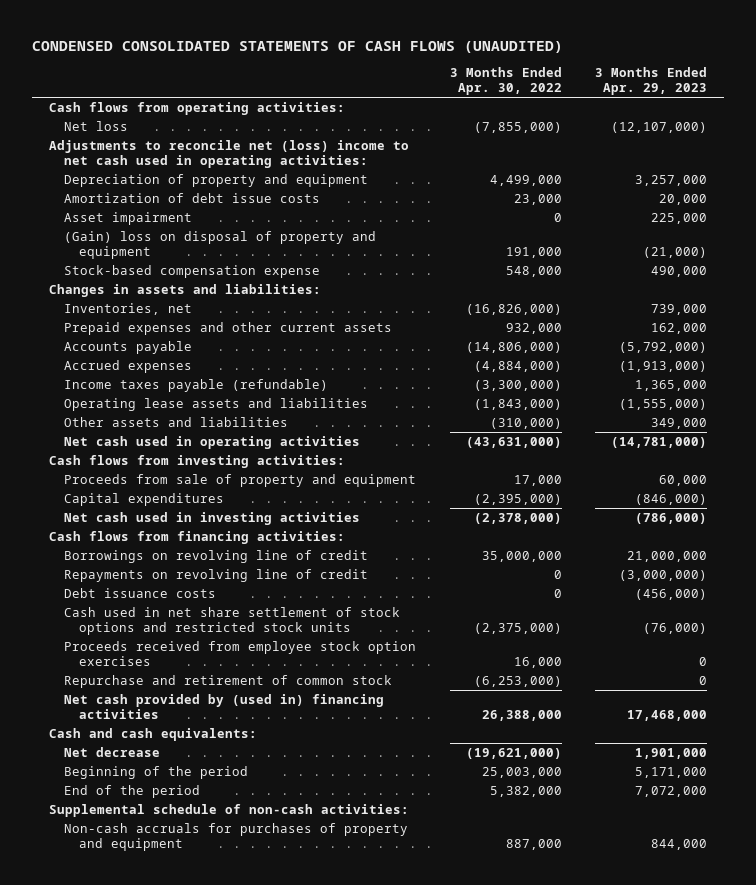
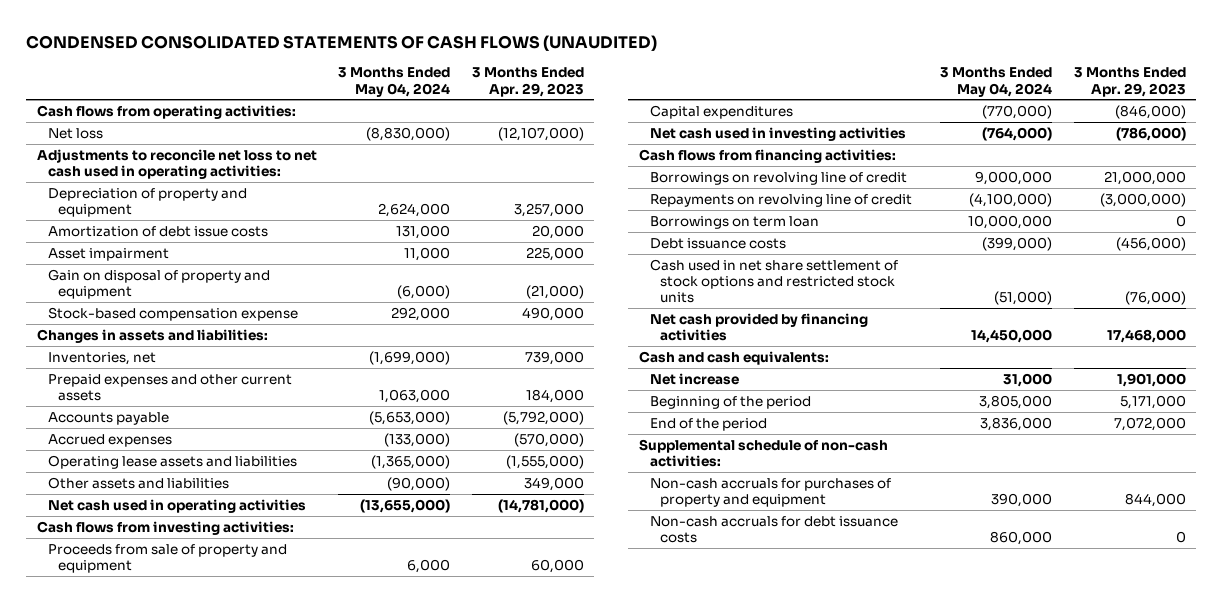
[449,67,562,96] 3 Months Ended Apr. 30, 2022 -> none
none -> [338,67,451,97] 3 Months Ended May 04, 2024
[48,139,409,168] Adjustments to reconcile net (loss) income to net cash used in operating activities: -> [37,148,318,180] Adjustments to reconcile net loss to net cash used in operating activities:
[64,230,377,259] (Gain) loss on disposal of property and equipment -> [47,268,270,300] Gain on disposal of property and equipment
[651,322,708,334] 162,000 -> [525,389,584,404] 184,000
[64,378,329,392] Income taxes payable (refundable) -> none
[619,360,708,372] (1,913,000) -> [513,432,584,447] (570,000)
none -> [649,215,819,229] Borrowings on term loan
[64,640,417,666] Proceeds received from employee stock option exercises -> none
[64,674,393,688] Repurchase and retirement of common stock -> none
[64,693,385,719] Net cash provided by (used in) financing activities -> [649,312,868,342] Net cash provided by financing activities
[64,746,161,757] Net decrease -> [649,372,739,385] Net increase
none -> [649,515,898,544] Non-cash accruals for debt issuance costs

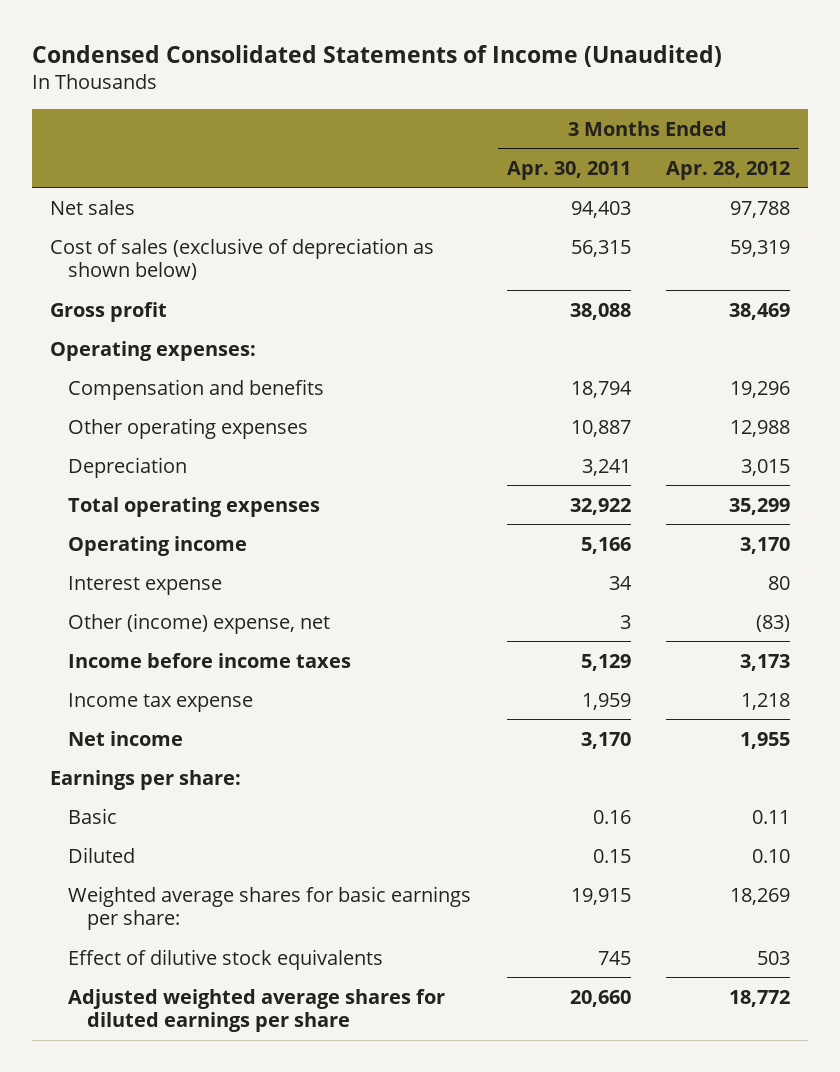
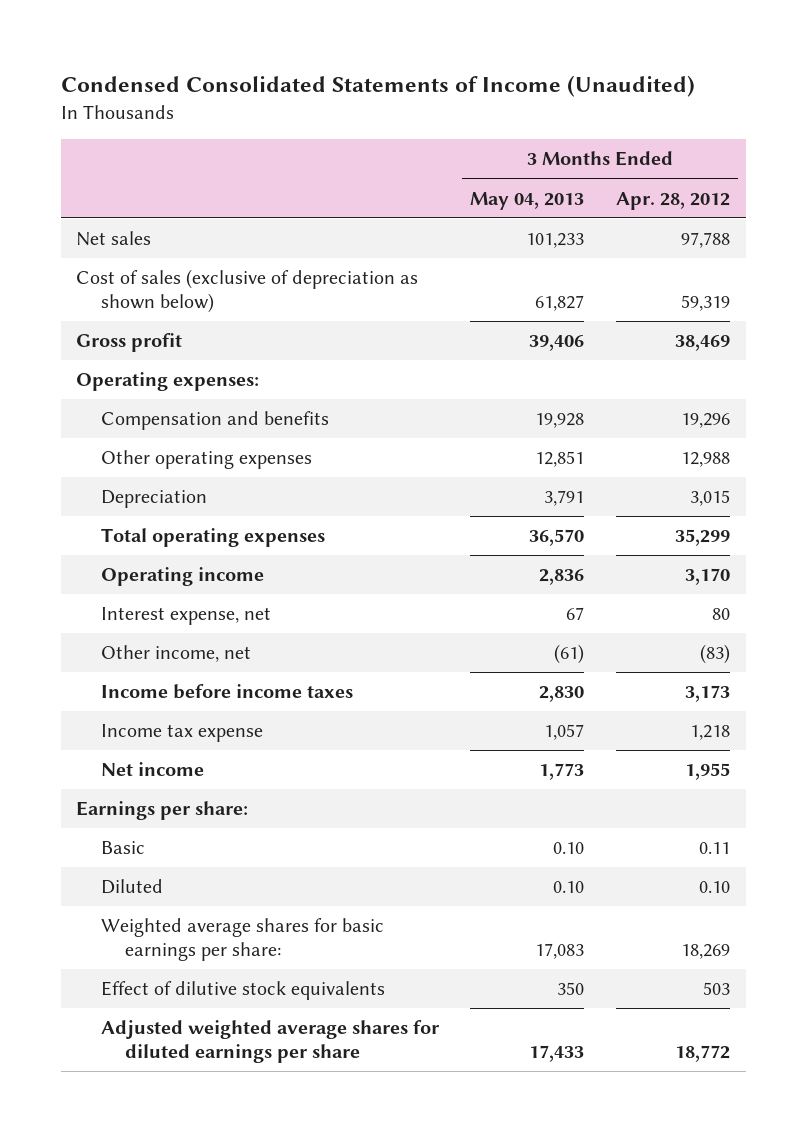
[506,160,631,180] Apr. 30, 2011 -> none
none -> [470,191,585,210] May 04, 2013
[68,575,223,595] Interest expense -> [100,607,271,626] Interest expense, net
[68,612,331,634] Other (income) expense, net -> [100,645,251,663] Other income, net

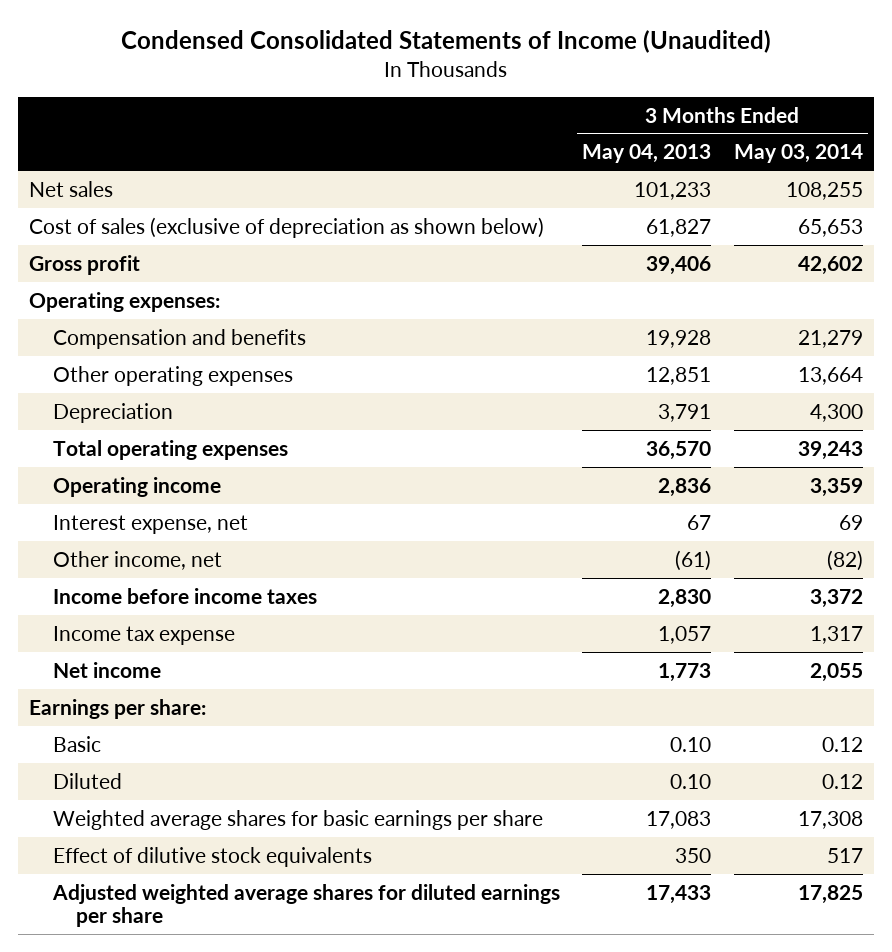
[615,191,730,210] Apr. 28, 2012 -> none
none -> [733,144,863,164] May 03, 2014
[100,918,384,962] Weighted average shares for basic earnings per share: -> [52,809,543,830] Weighted average shares for basic earnings per share

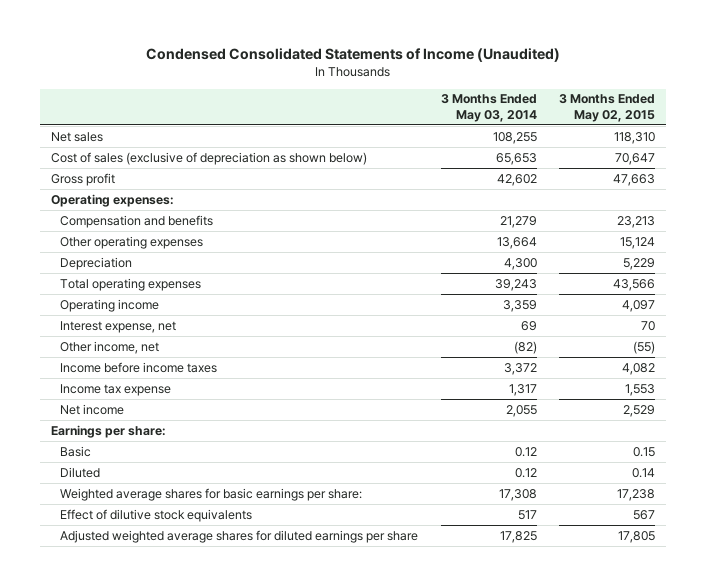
[582,144,712,164] May 04, 2013 -> none
none -> [559,94,656,122] 3 Months Ended May 02, 2015
[52,809,543,830] Weighted average shares for basic earnings per share -> [60,487,363,501] Weighted average shares for basic earnings per share:

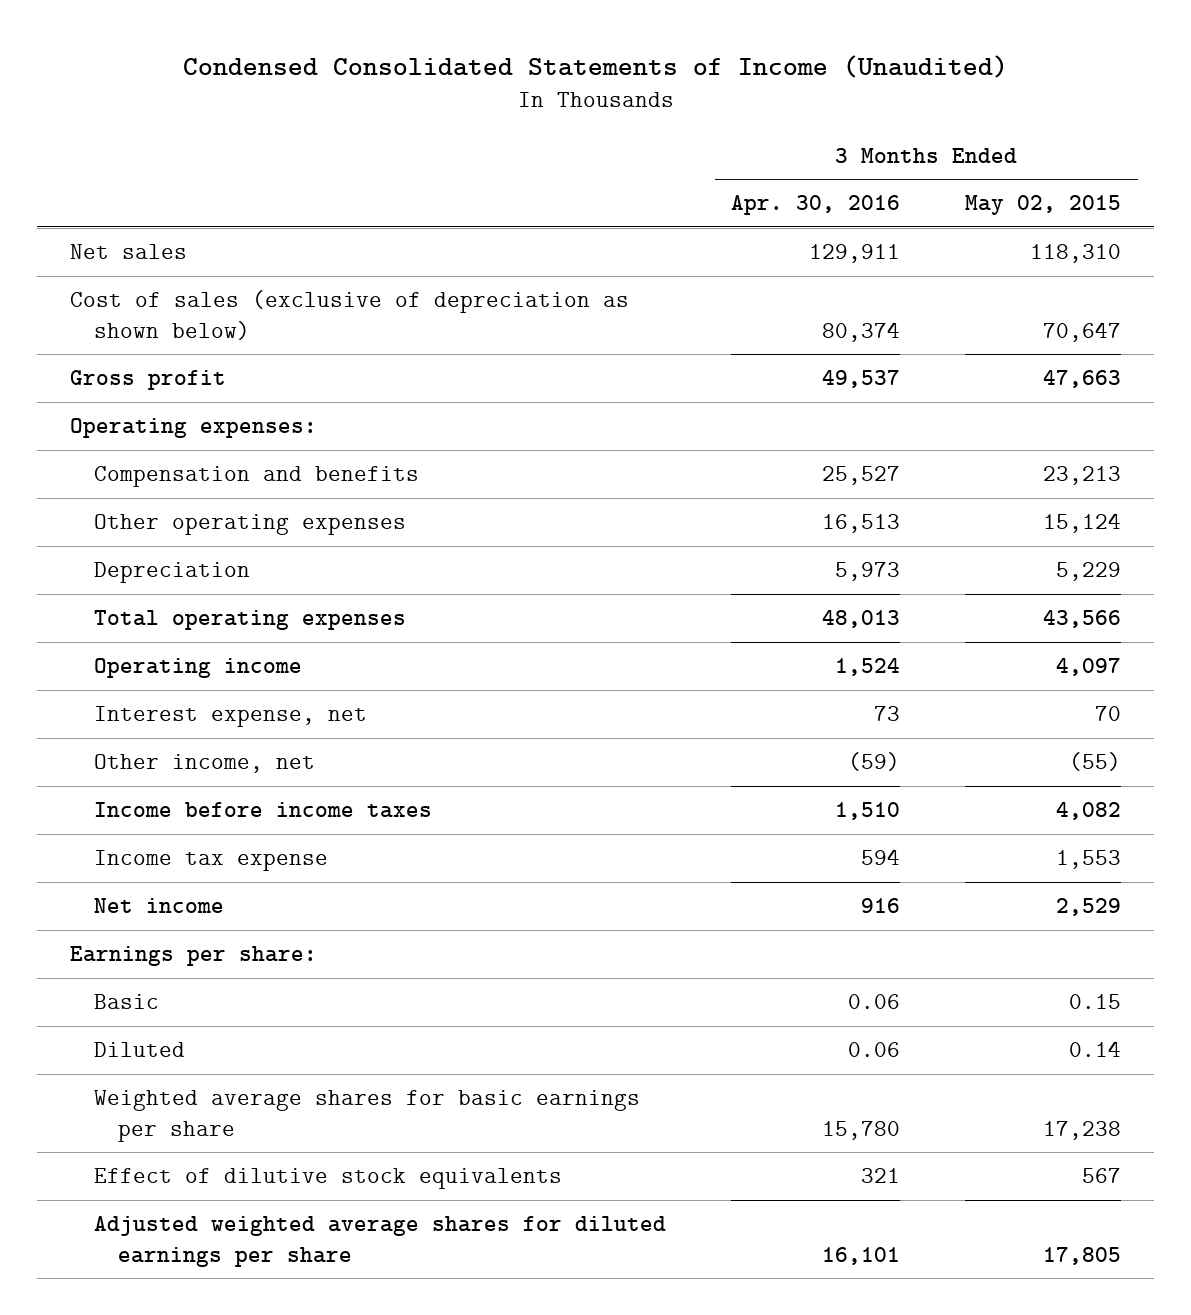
[440,94,537,122] 3 Months Ended May 03, 2014 -> none
none -> [730,195,900,216] Apr. 30, 2016
[60,487,363,501] Weighted average shares for basic earnings per share: -> [93,1090,640,1143] Weighted average shares for basic earnings per share

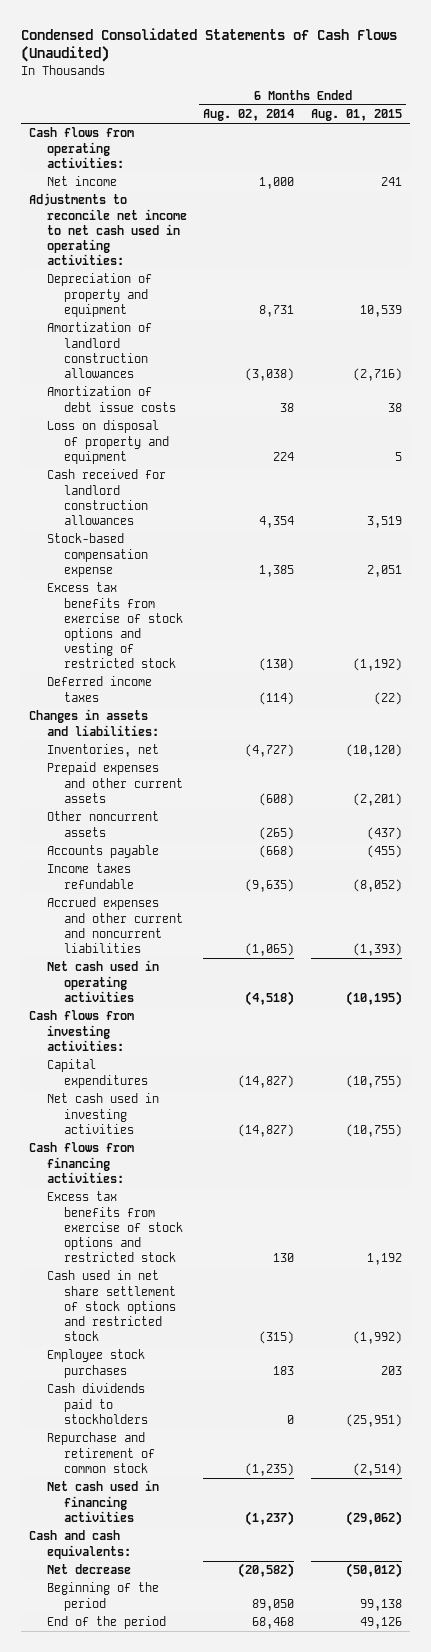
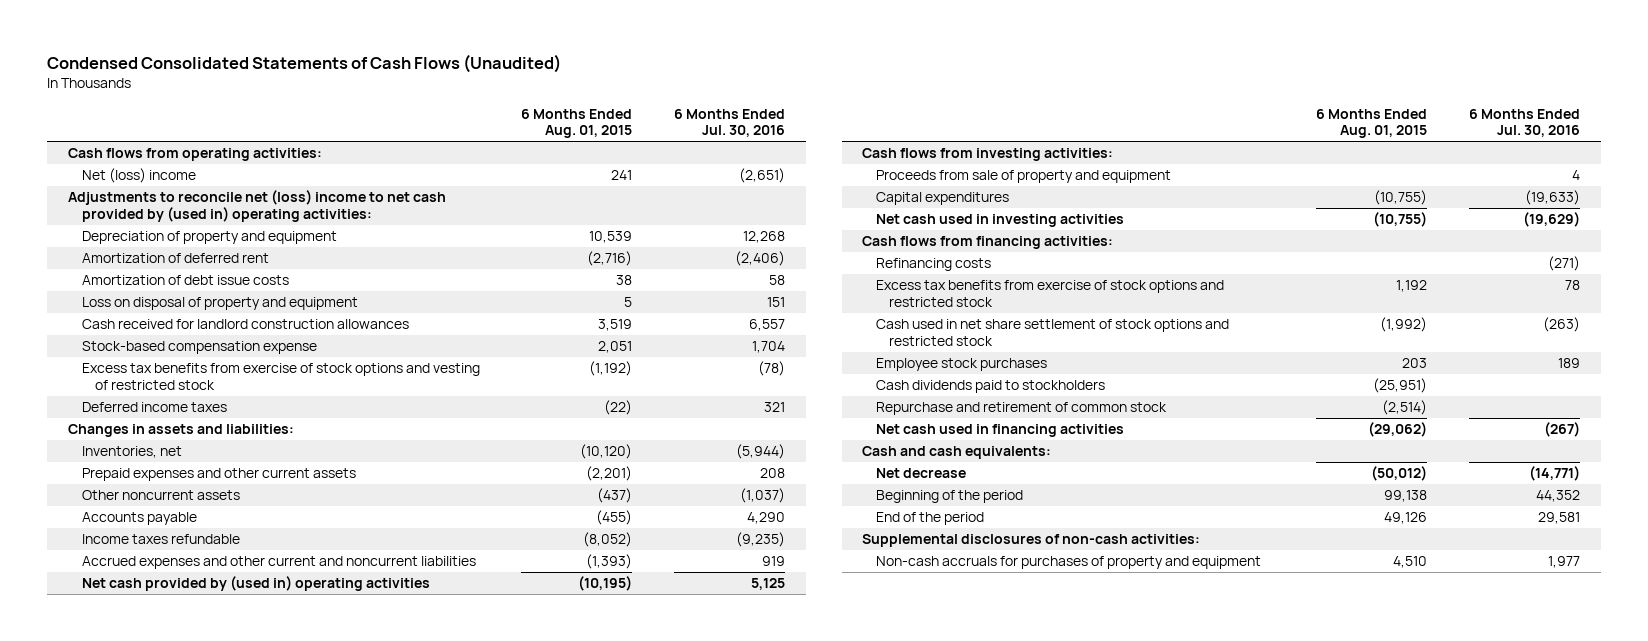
[203,109,295,122] Aug. 02, 2014 -> none
none -> [674,108,786,138] 6 Months Ended Jul. 30, 2016
[46,176,117,187] Net income -> [81,168,196,184] Net (loss) income
[29,193,187,265] Adjustments to reconcile net income to net cash used in operating activities: -> [68,190,447,222] Adjustments to reconcile net (loss) income to net cash provided by (used in) operating activities:
[46,322,152,378] Amortization of landlord construction allowances -> [81,253,269,264] Amortization of deferred rent
[46,960,159,1002] Net cash used in operating activities -> [81,576,430,592] Net cash provided by (used in) operating activities
none -> [875,170,1171,184] Proceeds from sale of property and equipment
none -> [875,258,991,272] Refinancing costs
none -> [862,534,1201,548] Supplemental disclosures of non-cash activities:
none -> [875,556,1261,570] Non-cash accruals for purchases of property and equipment

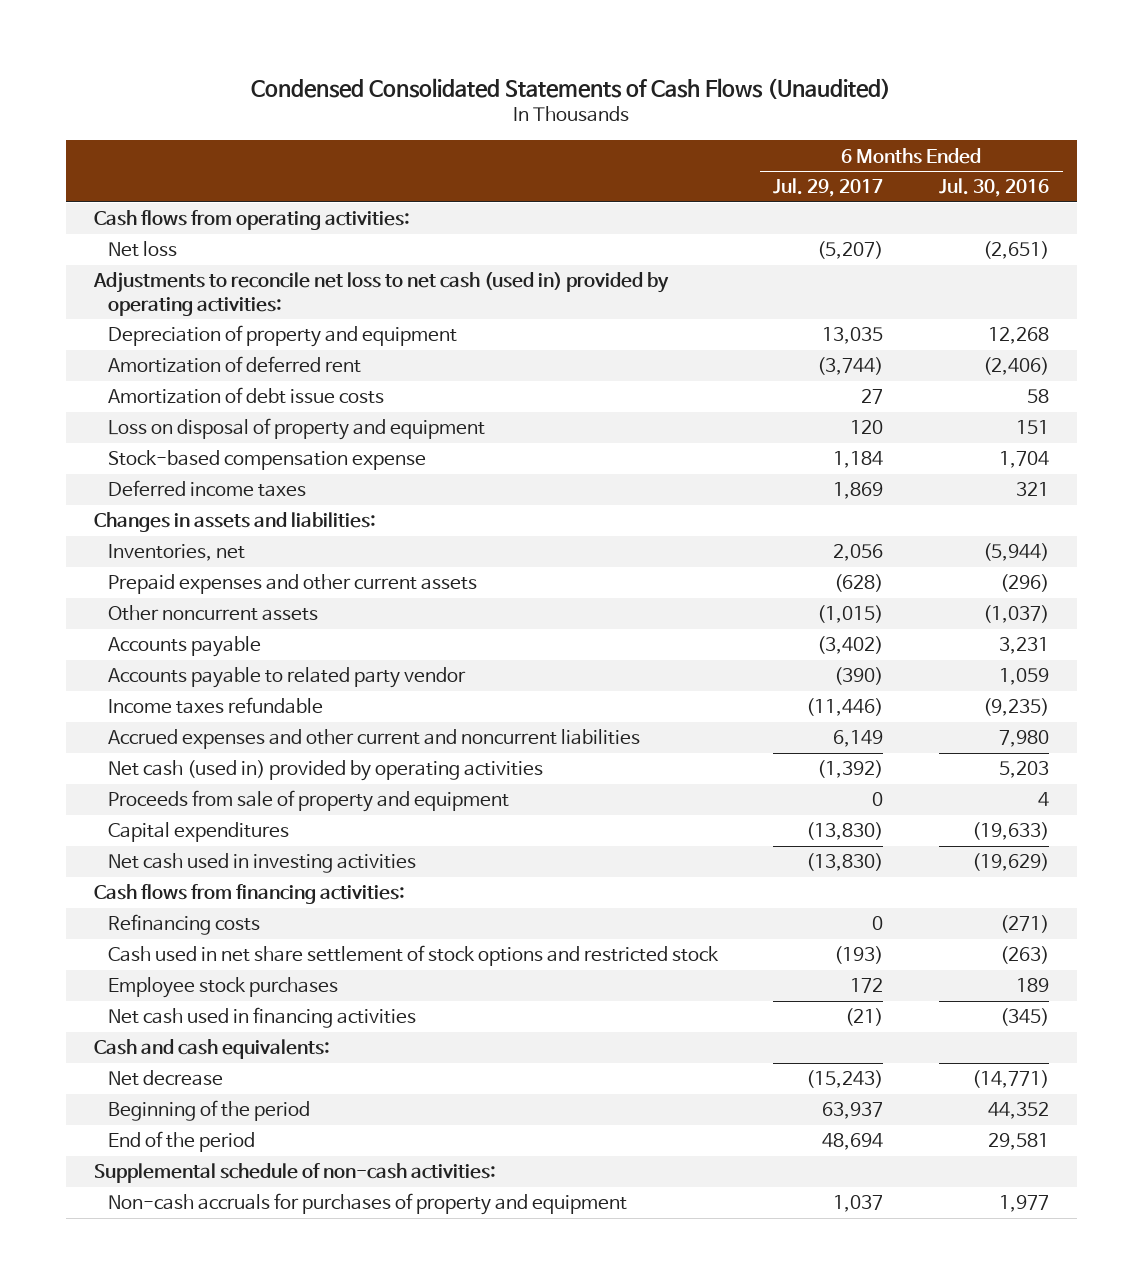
[521,108,633,139] 6 Months Ended Aug. 01, 2015 -> none
none -> [773,178,884,198] Jul. 29, 2017
[81,168,196,184] Net (loss) income -> [108,241,178,258] Net loss
[68,190,447,222] Adjustments to reconcile net (loss) income to net cash provided by (used in) operating activities: -> [92,272,669,316] Adjustments to reconcile net loss to net cash (used in) provided by operating activities:
[81,319,409,330] Cash received for landlord construction allowances -> none
[81,363,480,390] Excess tax benefits from exercise of stock options and vesting of restricted stock -> none
[760,468,786,479] 208 -> [999,574,1049,593] (296)
[747,512,786,525] 4,290 -> [998,637,1049,655] 3,231
none -> [108,667,467,689] Accounts payable to related party vendor
[862,148,1114,162] Cash flows from investing activities: -> none
[762,556,786,567] 919 -> [998,730,1049,748] 7,980
[81,576,430,592] Net cash provided by (used in) operating activities -> [108,760,544,782] Net cash (used in) provided by operating activities
[751,578,786,591] 5,125 -> [998,761,1049,779] 5,203
[875,280,1224,307] Excess tax benefits from exercise of stock options and restricted stock -> none
[875,380,1105,394] Cash dividends paid to stockholders -> none
[875,402,1167,416] Repurchase and retirement of common stock -> none
[1543,422,1580,438] (267) -> [999,1008,1049,1027] (345)
[862,534,1201,548] Supplemental disclosures of non-cash activities: -> [93,1163,496,1184] Supplemental schedule of non-cash activities:

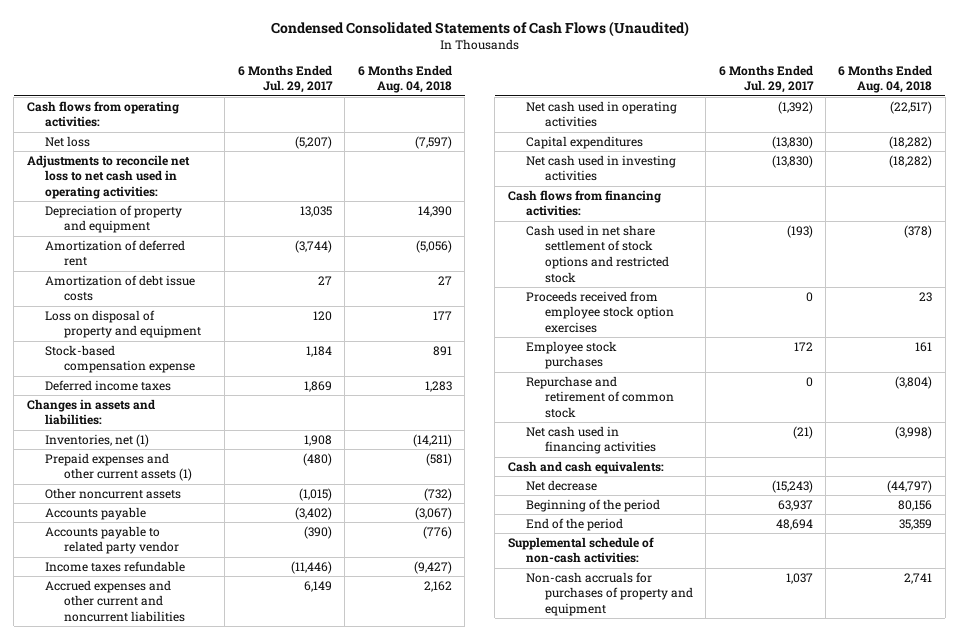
[938,178,1049,198] Jul. 30, 2016 -> none
none -> [357,64,452,94] 6 Months Ended Aug. 04, 2018
[92,272,669,316] Adjustments to reconcile net loss to net cash (used in) provided by operating activities: -> [26,154,190,200] Adjustments to reconcile net loss to net cash used in operating activities:
[108,544,246,562] Inventories, net -> [45,433,150,447] Inventories, net (1)
[833,544,884,562] 2,056 -> [303,434,332,446] 1,908
[108,574,478,595] Prepaid expenses and other current assets -> [45,452,192,482] Prepaid expenses and other current assets (1)
[834,574,884,593] (628) -> [302,452,332,466] (480)
[108,790,510,813] Proceeds from sale of property and equipment -> none
[108,760,544,782] Net cash (used in) provided by operating activities -> [526,100,678,128] Net cash used in operating activities
[108,914,261,936] Refinancing costs -> none
none -> [526,290,674,334] Proceeds received from employee stock option exercises
none -> [526,375,674,419] Repurchase and retirement of common stock

